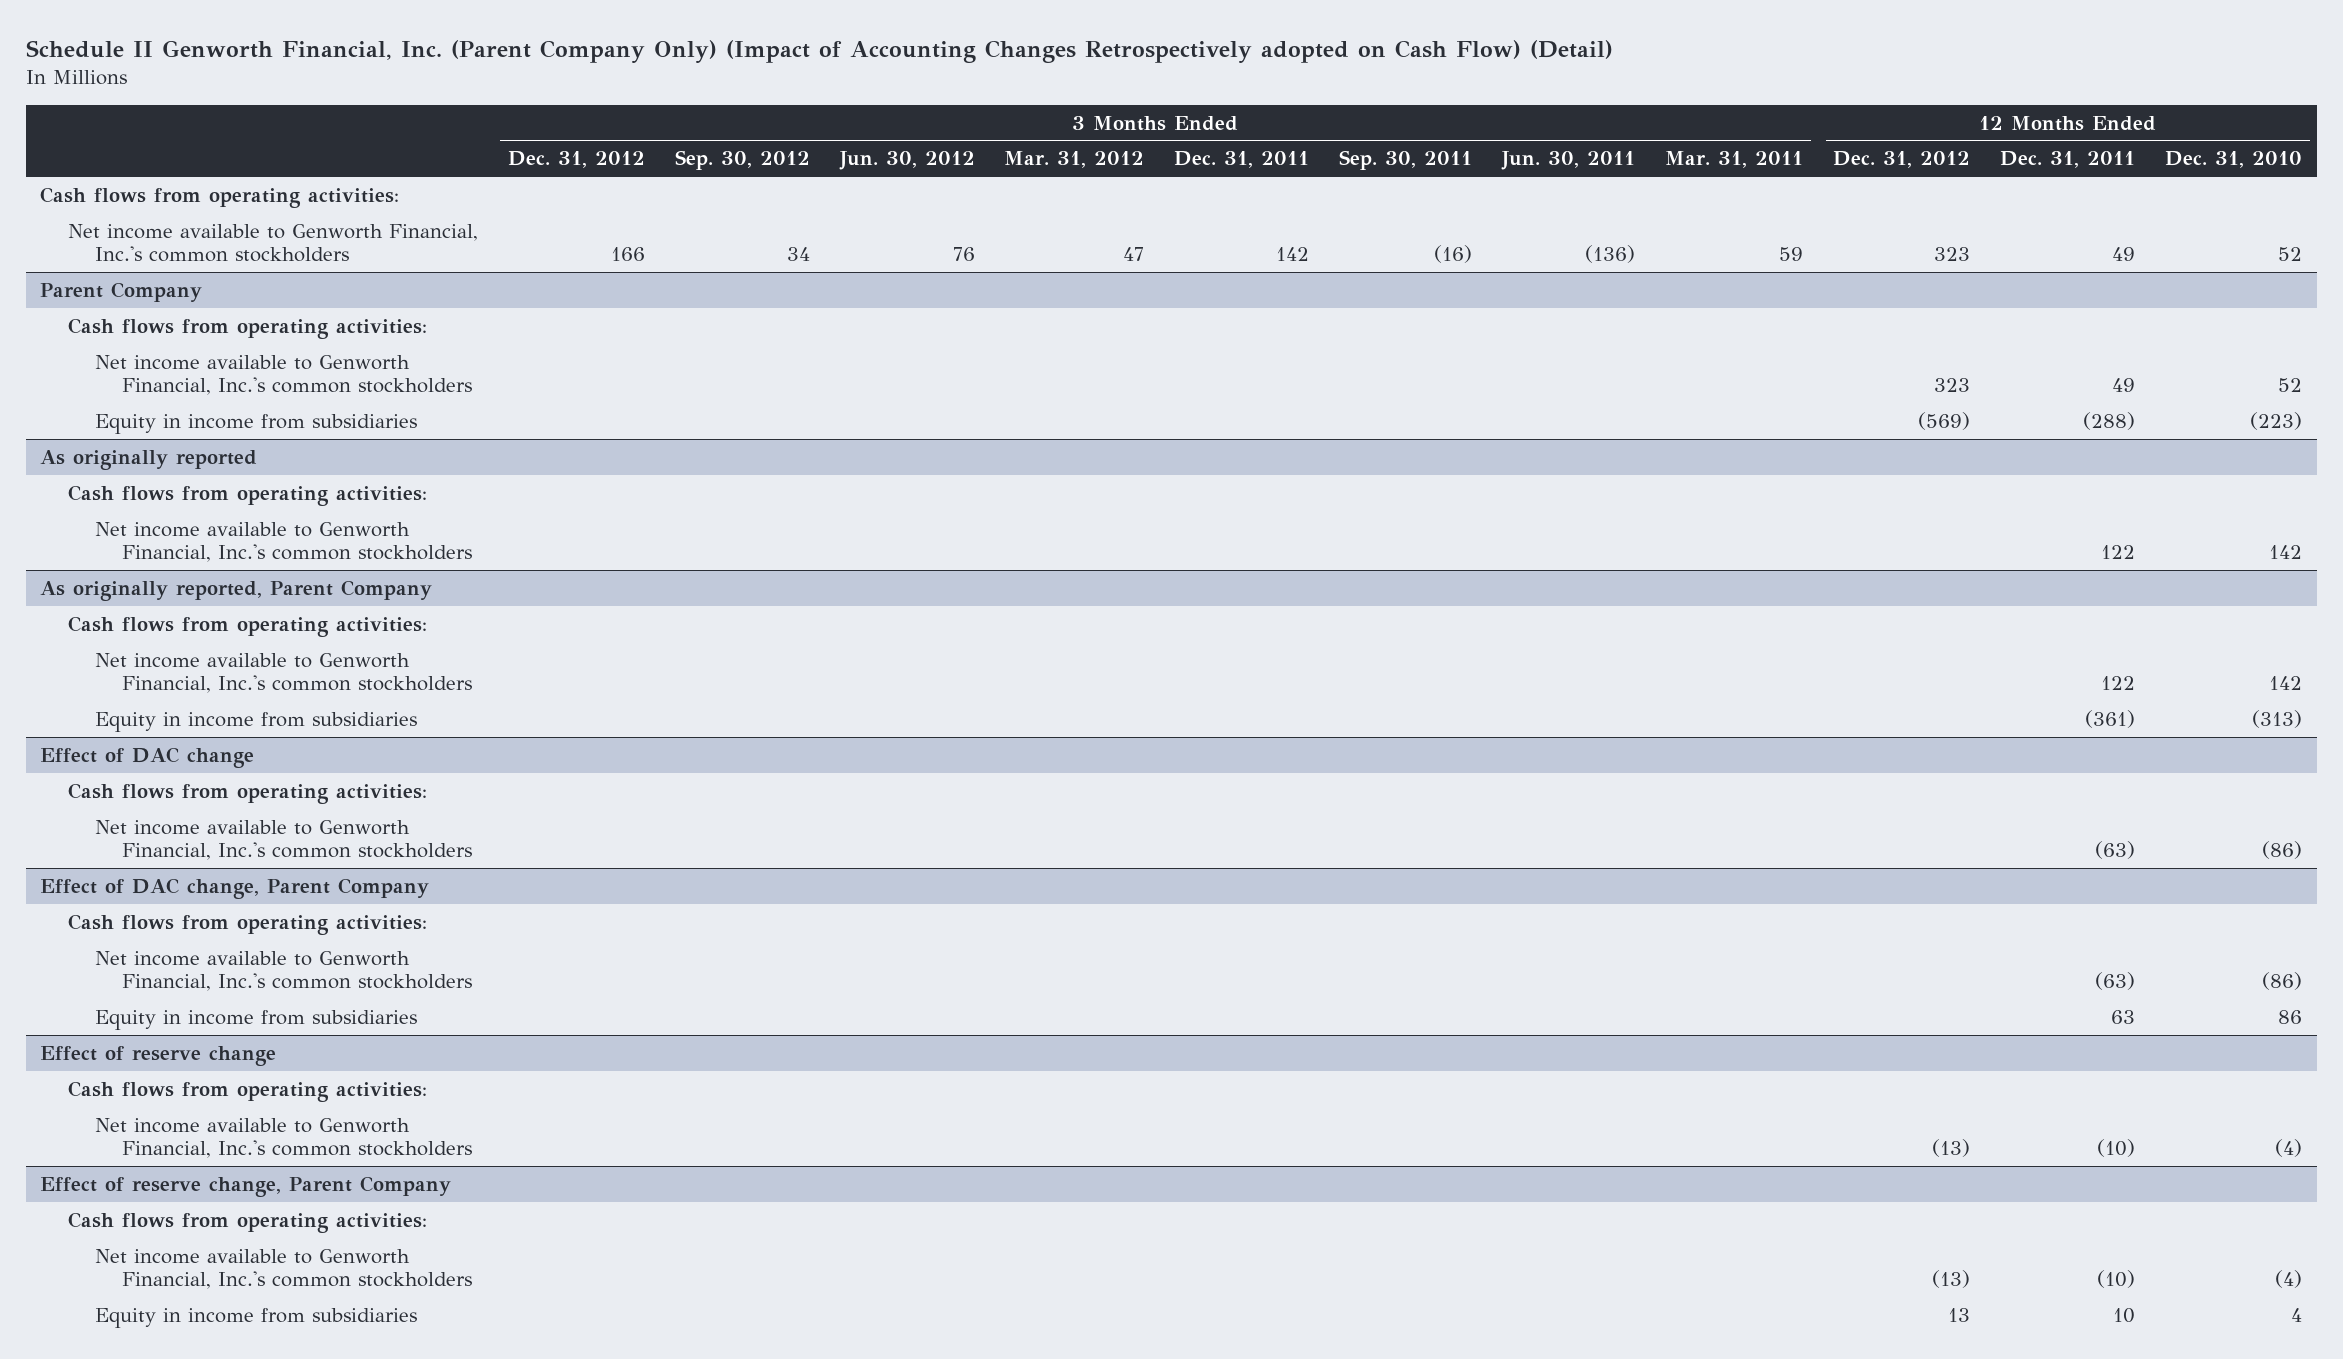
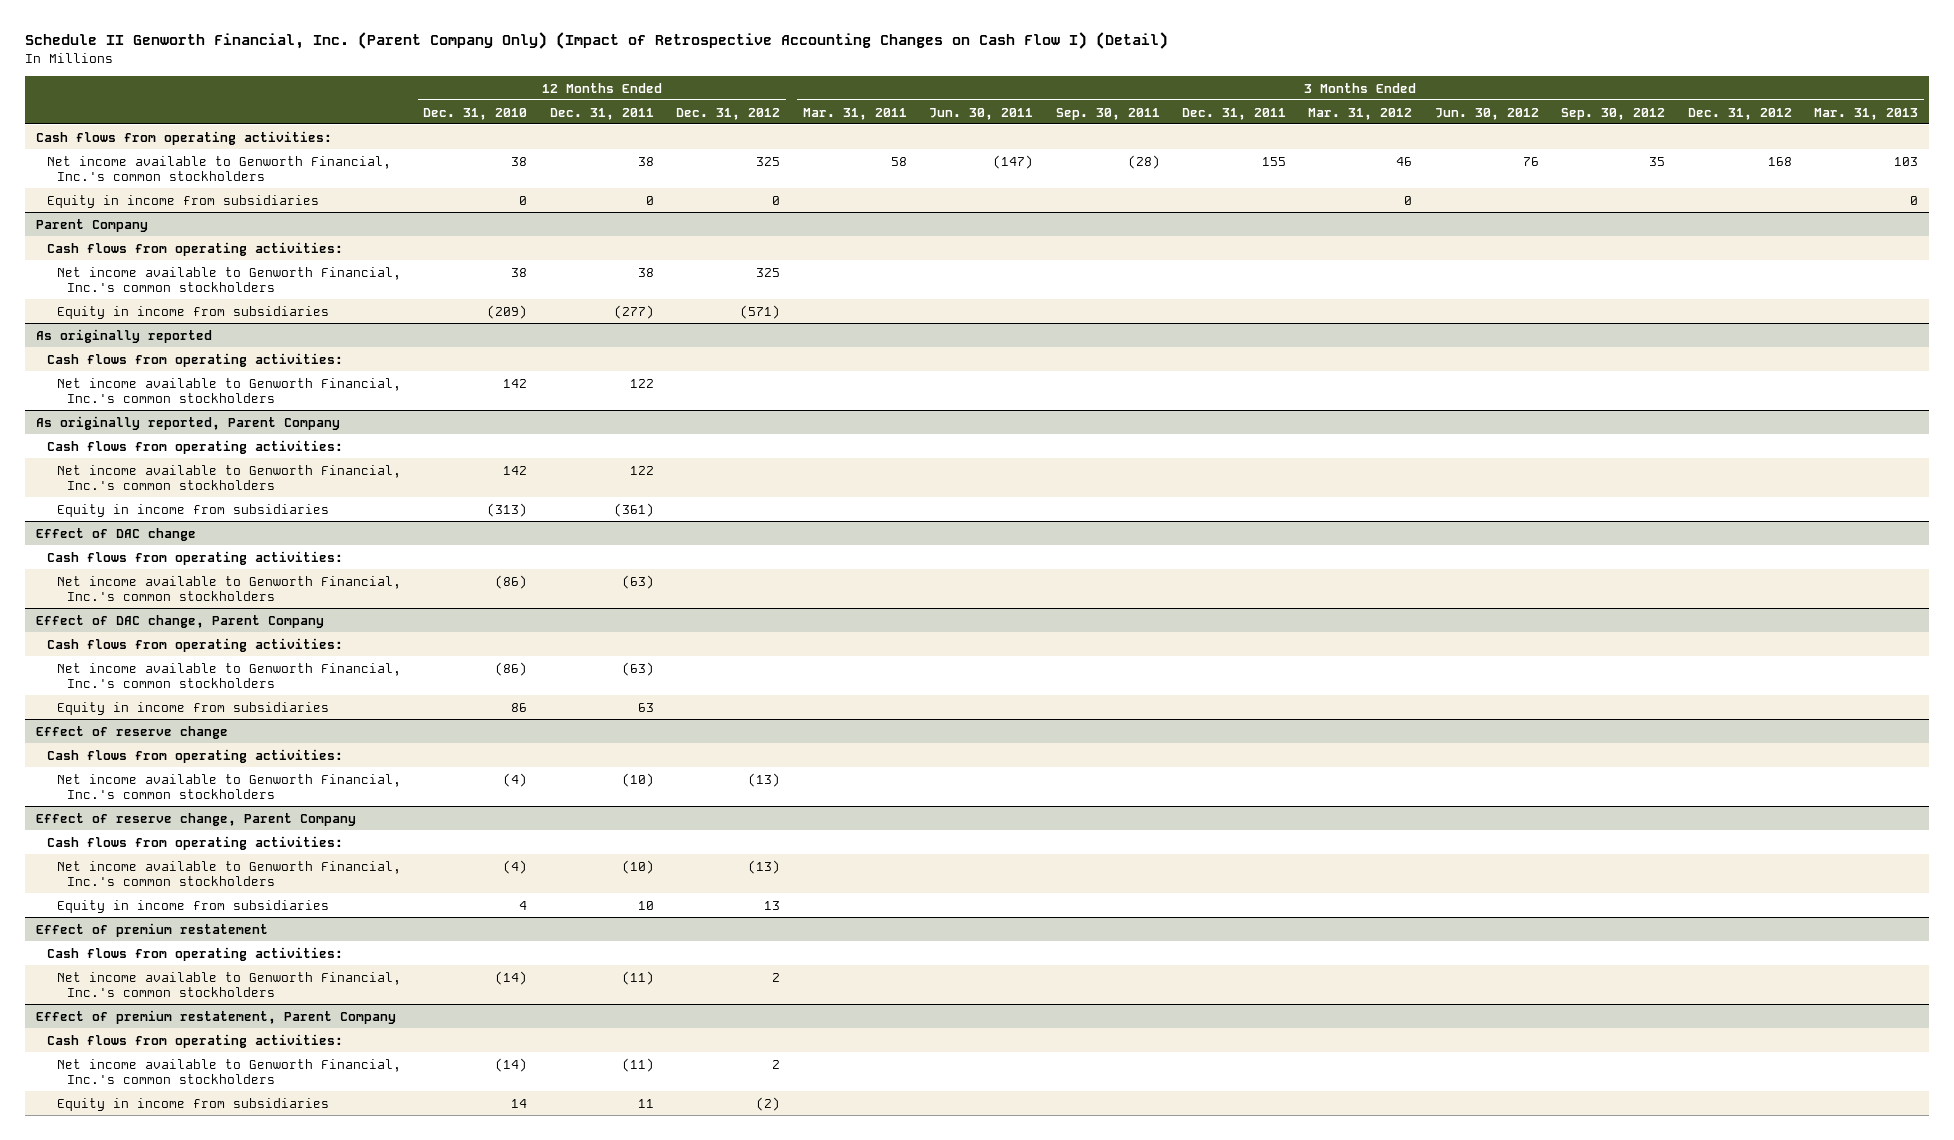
[25,40,1613,64] Schedule II Genworth Financial, Inc. (Parent Company Only) (Impact of Accounting Changes Retrospectively adopted on Cash Flow) (Detail) -> [25,32,1169,50] Schedule II Genworth Financial, Inc. (Parent Company Only) (Impact of Retrospective Accounting Changes on Cash Flow I) (Detail)
none -> [1814,107,1919,120] Mar. 31, 2013
[610,247,645,262] 166 -> [1767,156,1792,166] 168
[786,247,810,262] 34 -> [1649,156,1666,166] 35
[1123,247,1145,262] 47 -> [1396,156,1413,166] 46
[1276,247,1310,262] 142 -> [1262,156,1287,166] 155
[1434,245,1473,264] (16) -> [1127,154,1160,169] (28)
[1585,245,1636,264] (136) -> [993,154,1034,169] (147)
[1779,247,1804,262] 59 -> [890,156,907,166] 58
[1934,247,1971,262] 323 -> [756,156,781,166] 325
[2112,247,2136,262] 49 -> [637,156,654,166] 38
[2278,247,2303,262] 52 -> [511,156,528,166] 38
none -> [46,194,319,208] Equity in income from subsidiaries
[1934,378,1971,393] 323 -> [756,267,781,277] 325
[2112,378,2136,393] 49 -> [637,267,654,277] 38
[2278,378,2303,393] 52 -> [511,267,528,277] 38
[1918,411,1971,430] (569) -> [740,304,781,319] (571)
[2083,411,2136,430] (288) -> [613,304,654,319] (277)
[2250,411,2303,430] (223) -> [487,304,528,319] (209)
none -> [36,922,269,937] Effect of premium restatement
none -> [46,946,343,961] Cash flows from operating activities:
none -> [56,971,401,997] Net income available to Genworth Financial, Inc.'s common stockholders
none -> [36,1009,397,1024] Effect of premium restatement, Parent Company
none -> [46,1033,343,1048] Cash flows from operating activities:
none -> [56,1058,401,1084] Net income available to Genworth Financial, Inc.'s common stockholders
none -> [56,1097,329,1111] Equity in income from subsidiaries

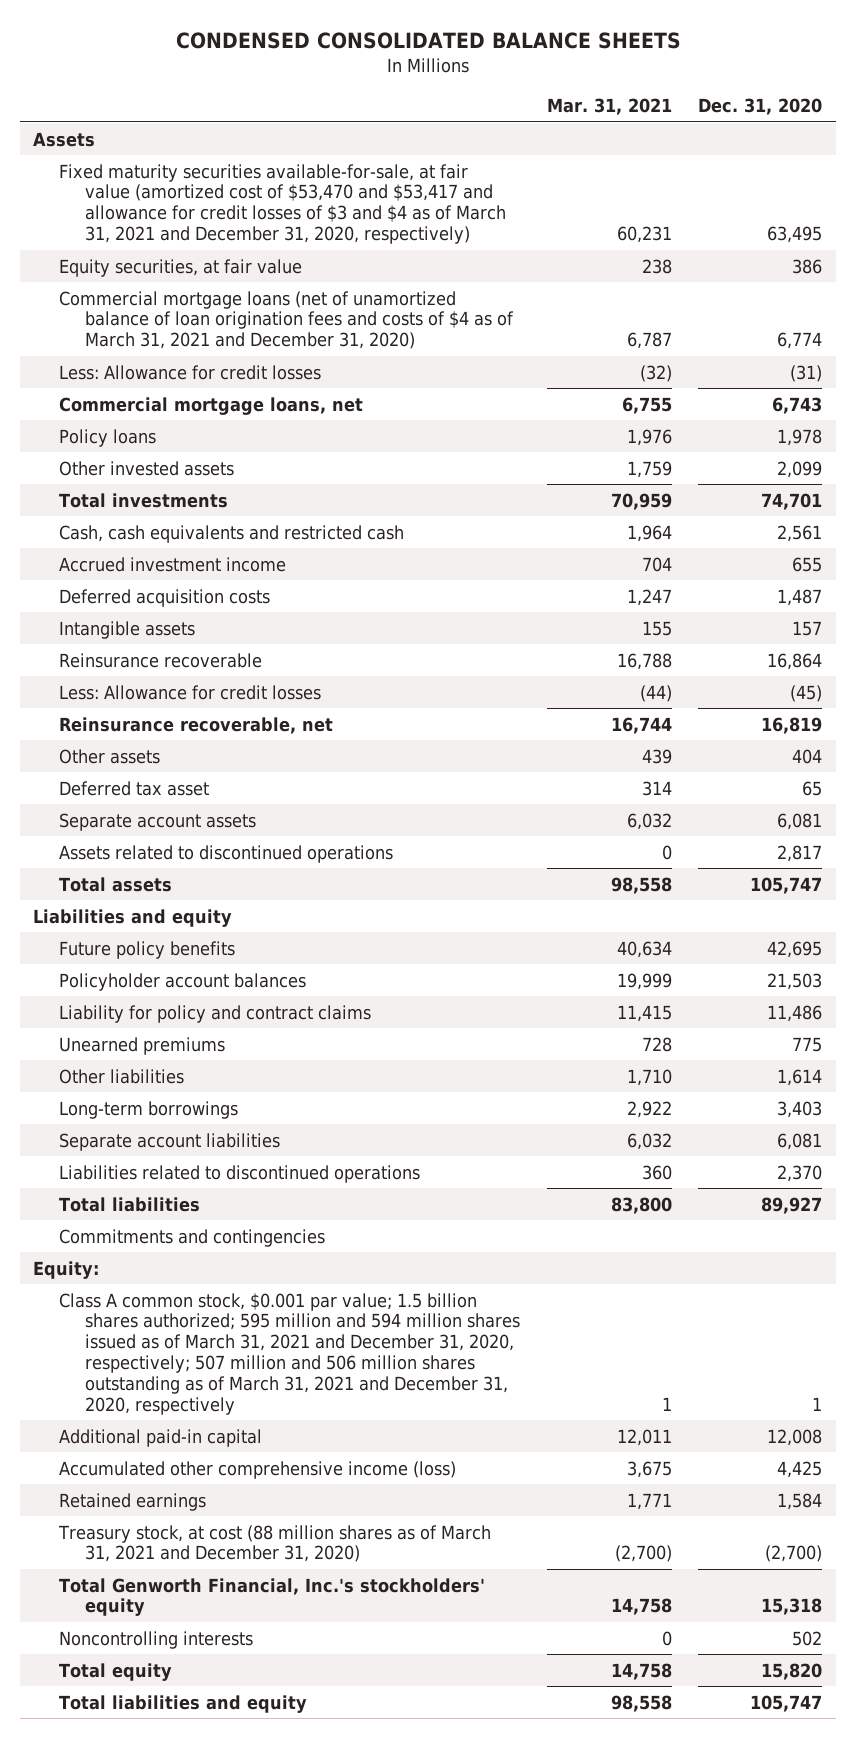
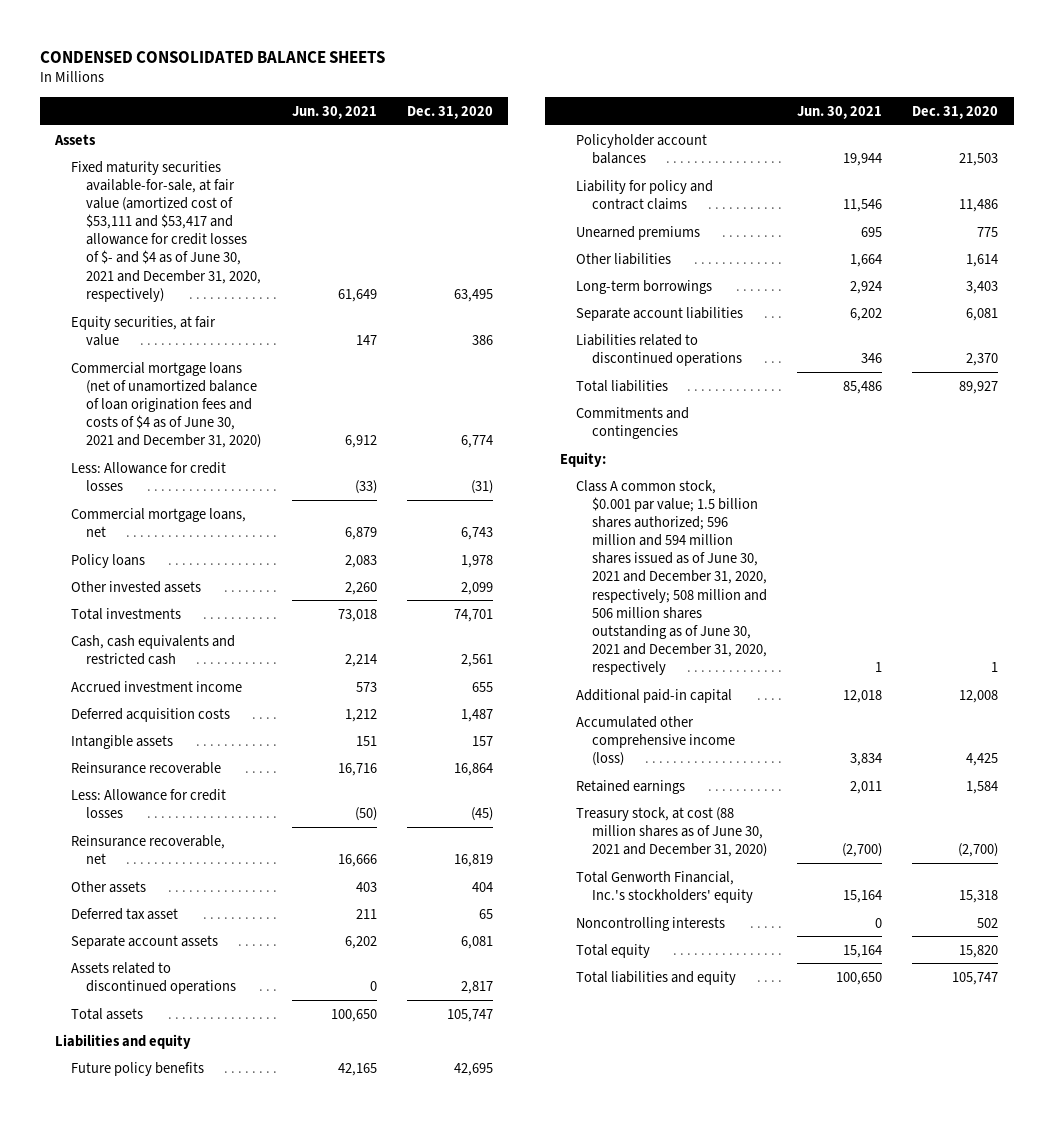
[546,98,672,116] Mar. 31, 2021 -> none
none -> [291,105,377,119] Jun. 30, 2021
[59,163,507,245] Fixed maturity securities available-for-sale, at fair value (amortized cost of $53,470 and $53,417 and allowance for credit losses of $3 and $4 as of March 31, 2021 and December 31, 2020, respectively) -> [70,160,262,302] Fixed maturity securities available-for-sale, at fair value (amortized cost of $53,111 and $53,417 and allowance for credit losses of $- and $4 as of June 30, 2021 and December 31, 2020, respectively)
[59,290,515,350] Commercial mortgage loans (net of unamortized balance of loan origination fees and costs of $4 as of March 31, 2021 and December 31, 2020) -> [70,361,262,449] Commercial mortgage loans (net of unamortized balance of loan origination fees and costs of $4 as of June 30, 2021 and December 31, 2020)
[59,1292,521,1415] Class A common stock, $0.001 par value; 1.5 billion shares authorized; 595 million and 594 million shares issued as of March 31, 2021 and December 31, 2020, respectively; 507 million and 506 million shares outstanding as of March 31, 2021 and December 31, 2020, respectively -> [575,479,767,676] Class A common stock, $0.001 par value; 1.5 billion shares authorized; 596 million and 594 million shares issued as of June 30, 2021 and December 31, 2020, respectively; 508 million and 506 million shares outstanding as of June 30, 2021 and December 31, 2020, respectively
[58,1524,492,1563] Treasury stock, at cost (88 million shares as of March 31, 2021 and December 31, 2020) -> [575,806,767,857] Treasury stock, at cost (88 million shares as of June 30, 2021 and December 31, 2020)

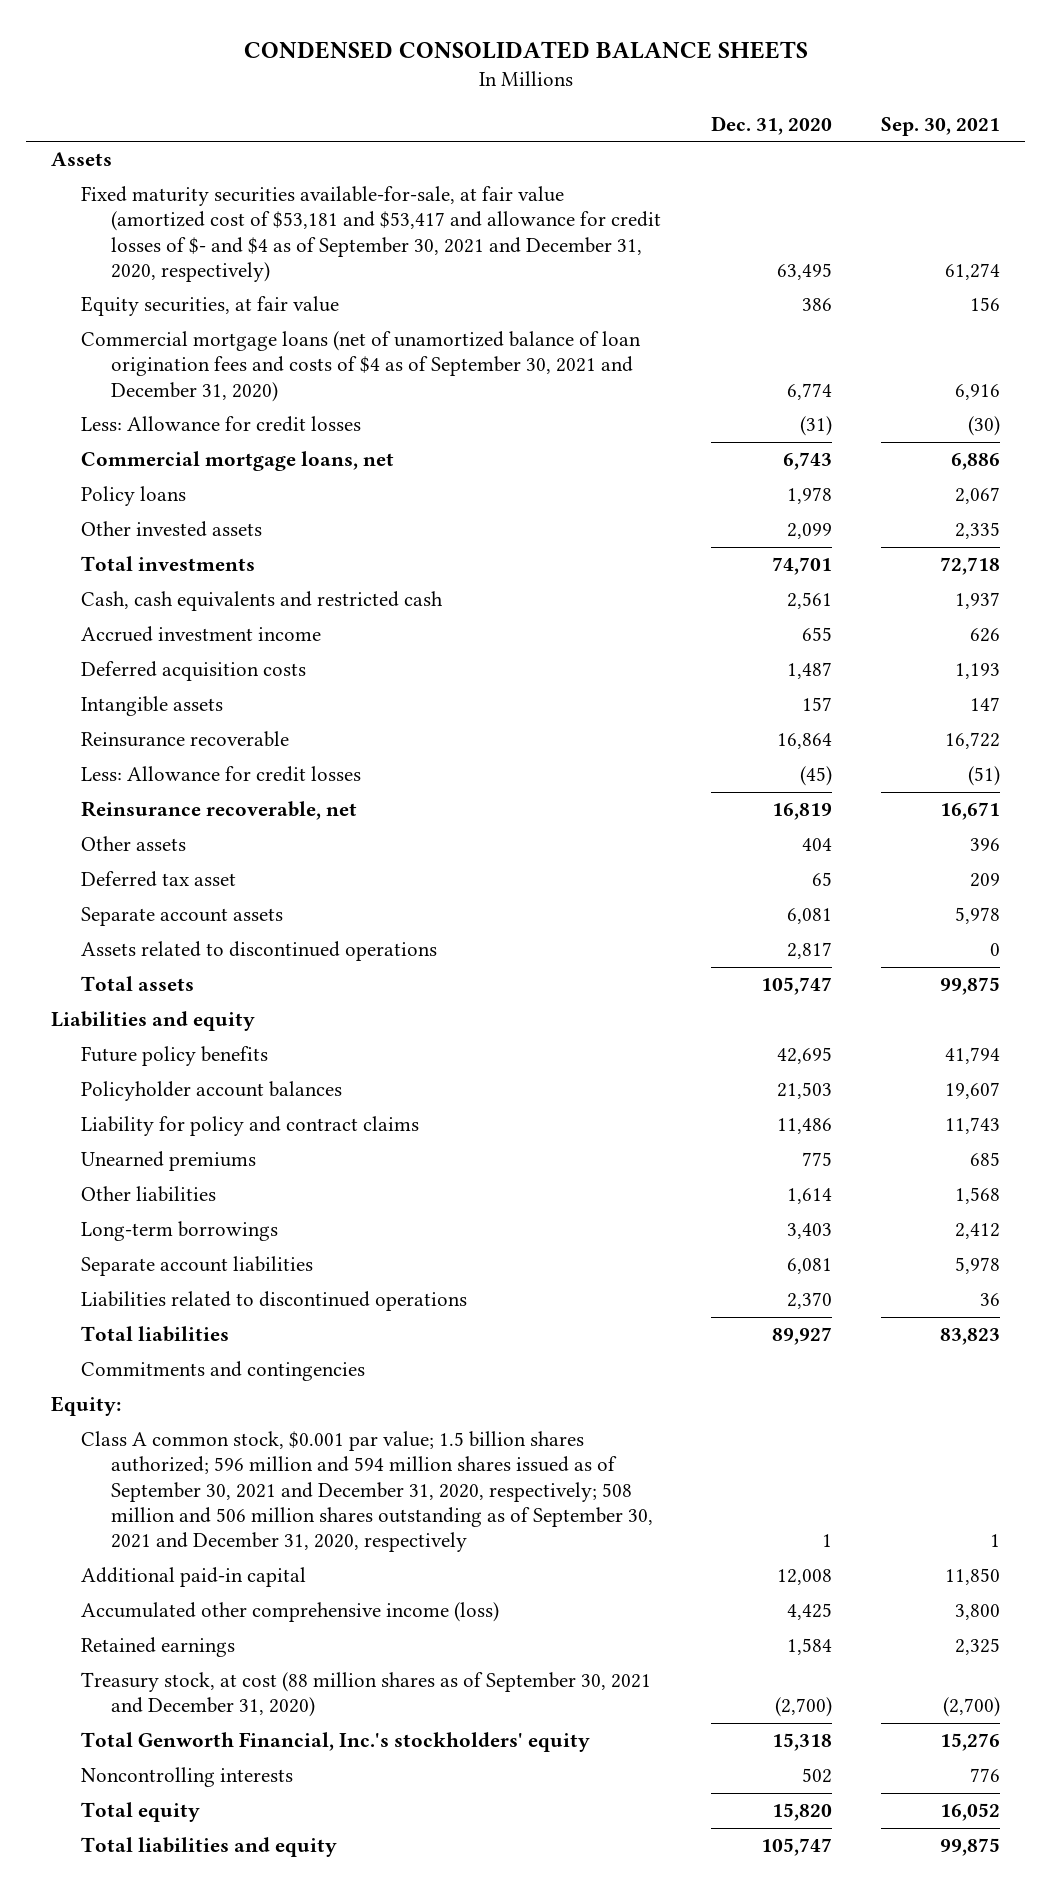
[291,105,377,119] Jun. 30, 2021 -> none
none -> [881,116,1001,136] Sep. 30, 2021
[70,160,262,302] Fixed maturity securities available-for-sale, at fair value (amortized cost of $53,111 and $53,417 and allowance for credit losses of $- and $4 as of June 30, 2021 and December 31, 2020, respectively) -> [80,186,661,282] Fixed maturity securities available-for-sale, at fair value (amortized cost of $53,181 and $53,417 and allowance for credit losses of $- and $4 as of September 30, 2021 and December 31, 2020, respectively)
[70,361,262,449] Commercial mortgage loans (net of unamortized balance of loan origination fees and costs of $4 as of June 30, 2021 and December 31, 2020) -> [80,331,641,402] Commercial mortgage loans (net of unamortized balance of loan origination fees and costs of $4 as of September 30, 2021 and December 31, 2020)
[575,479,767,676] Class A common stock, $0.001 par value; 1.5 billion shares authorized; 596 million and 594 million shares issued as of June 30, 2021 and December 31, 2020, respectively; 508 million and 506 million shares outstanding as of June 30, 2021 and December 31, 2020, respectively -> [80,1431,653,1553] Class A common stock, $0.001 par value; 1.5 billion shares authorized; 596 million and 594 million shares issued as of September 30, 2021 and December 31, 2020, respectively; 508 million and 506 million shares outstanding as of September 30, 2021 and December 31, 2020, respectively
[575,806,767,857] Treasury stock, at cost (88 million shares as of June 30, 2021 and December 31, 2020) -> [80,1672,651,1718] Treasury stock, at cost (88 million shares as of September 30, 2021 and December 31, 2020)

